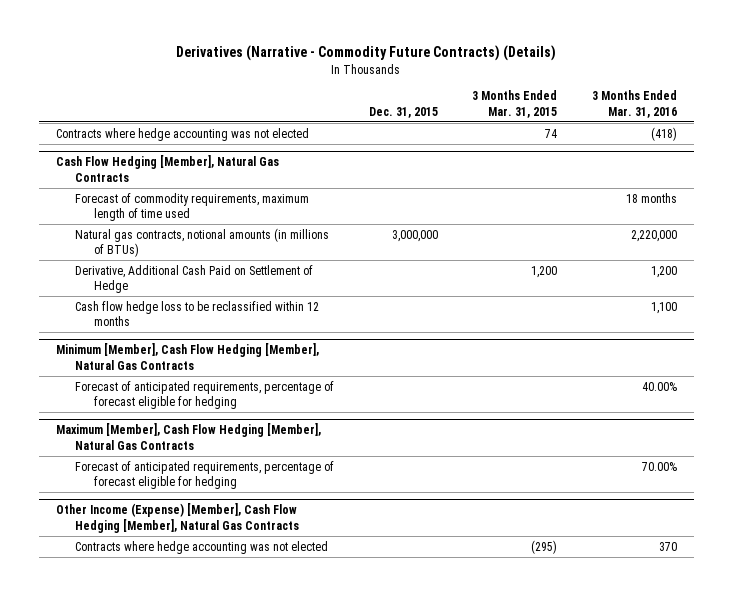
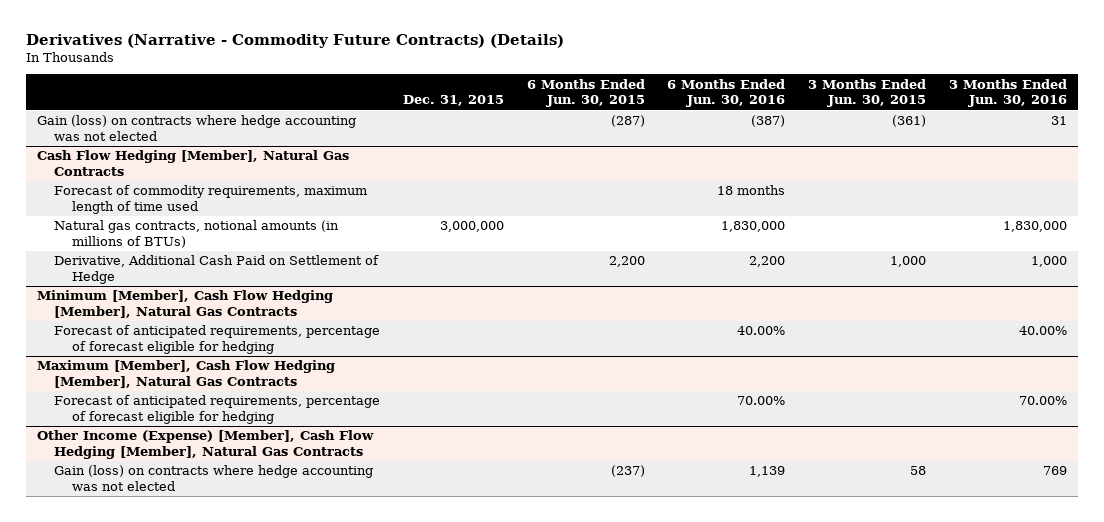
[472,90,558,118] 3 Months Ended Mar. 31, 2015 -> none
[591,90,677,118] 3 Months Ended Mar. 31, 2016 -> none
none -> [526,78,645,108] 6 Months Ended Jun. 30, 2015
none -> [667,78,786,108] 6 Months Ended Jun. 30, 2016
none -> [808,78,927,108] 3 Months Ended Jun. 30, 2015
none -> [948,78,1067,108] 3 Months Ended Jun. 30, 2016
[56,127,310,141] Contracts where hedge accounting was not elected -> [37,115,357,142] Gain (loss) on contracts where hedge accounting was not elected
[75,300,320,327] Cash flow hedge loss to be reclassified within 12 months -> none
[75,540,329,554] Contracts where hedge accounting was not elected -> [54,465,374,492] Gain (loss) on contracts where hedge accounting was not elected

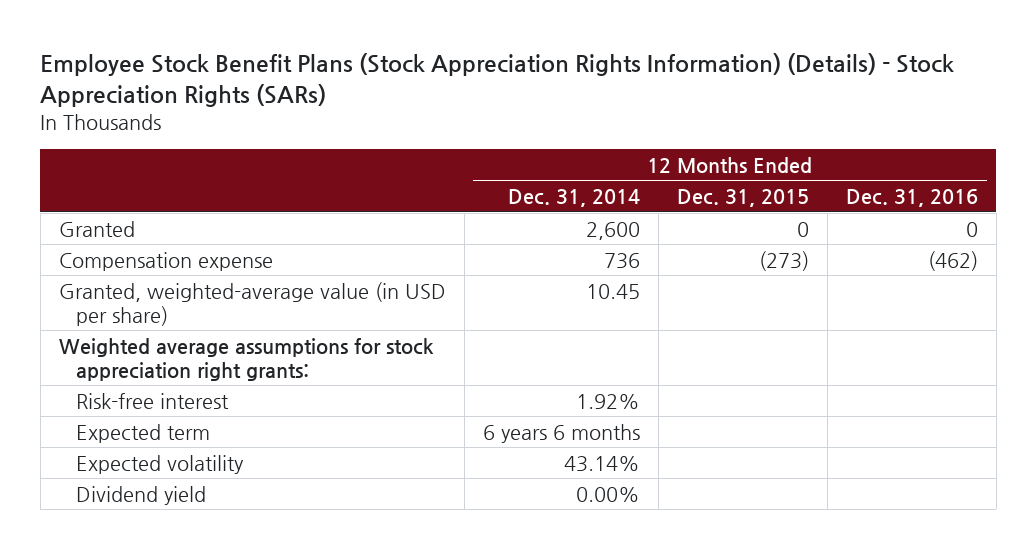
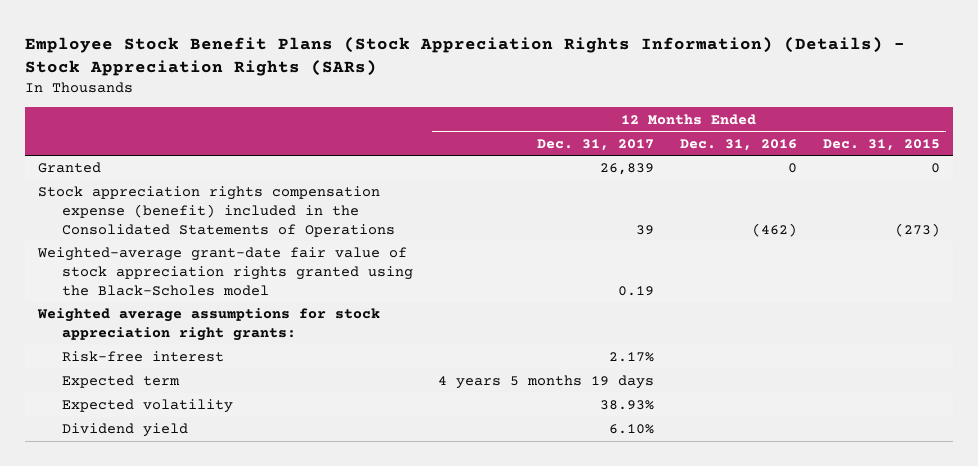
[507,189,640,208] Dec. 31, 2014 -> none
none -> [537,138,655,151] Dec. 31, 2017
[58,251,273,271] Compensation expense -> [38,186,395,237] Stock appreciation rights compensation expense (benefit) included in the Consolidated Statements of Operations
[58,281,446,326] Granted, weighted-average value (in USD per share) -> [37,247,413,296] Weighted-average grant-date fair value of stock appreciation rights granted using the Black-Scholes model

